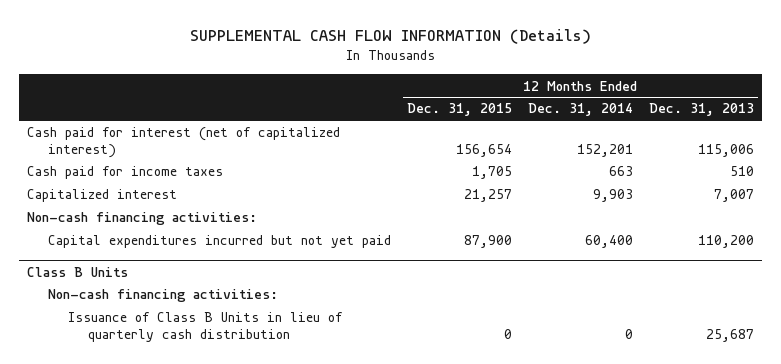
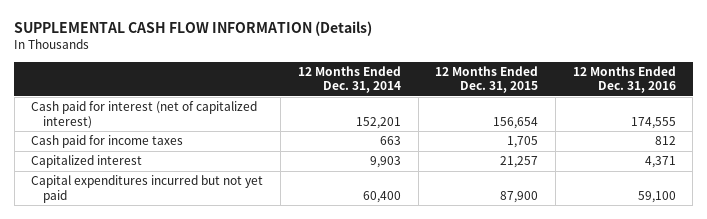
[648,103,754,117] Dec. 31, 2013 -> none
none -> [572,65,676,94] 12 Months Ended Dec. 31, 2016
[27,212,258,226] Non-cash financing activities: -> none
[27,266,129,277] Class B Units -> none
[47,289,278,303] Non-cash financing activities: -> none
[67,312,343,342] Issuance of Class B Units in lieu of quarterly cash distribution -> none

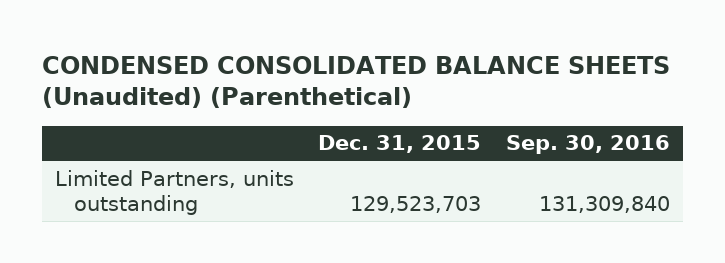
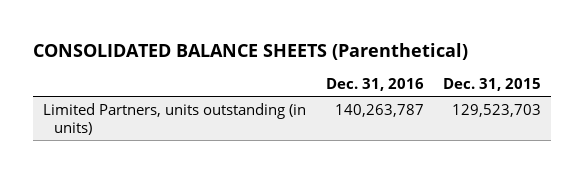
[42,55,671,109] CONDENSED CONSOLIDATED BALANCE SHEETS (Unaudited) (Parenthetical) -> [33,42,469,60] CONSOLIDATED BALANCE SHEETS (Parenthetical)
[506,135,671,155] Sep. 30, 2016 -> none
none -> [325,78,424,92] Dec. 31, 2016
[54,169,294,215] Limited Partners, units outstanding -> [43,102,307,136] Limited Partners, units outstanding (in units)

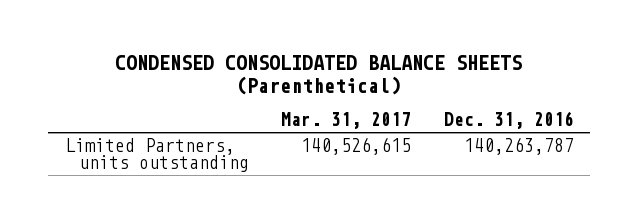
[33,42,469,60] CONSOLIDATED BALANCE SHEETS (Parenthetical) -> [115,55,523,95] CONDENSED CONSOLIDATED BALANCE SHEETS (Parenthetical)
[443,78,542,92] Dec. 31, 2015 -> none
none -> [281,112,412,130] Mar. 31, 2017
[43,102,307,136] Limited Partners, units outstanding (in units) -> [64,138,249,173] Limited Partners, units outstanding

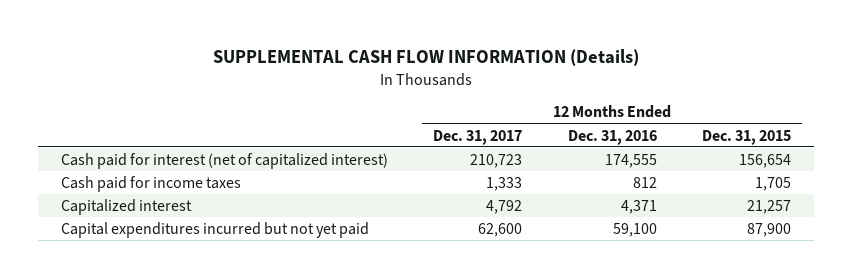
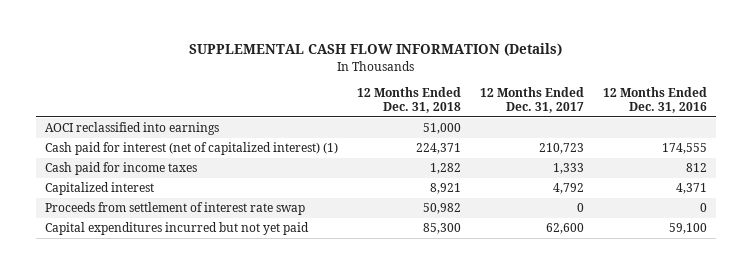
[702,129,792,145] Dec. 31, 2015 -> none
none -> [357,86,462,114] 12 Months Ended Dec. 31, 2018
none -> [45,122,220,136] AOCI reclassified into earnings
[61,152,389,169] Cash paid for interest (net of capitalized interest) -> [45,142,339,156] Cash paid for interest (net of capitalized interest) (1)
none -> [45,202,306,216] Proceeds from settlement of interest rate swap

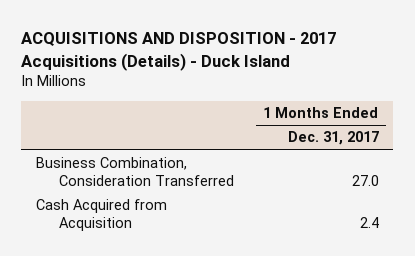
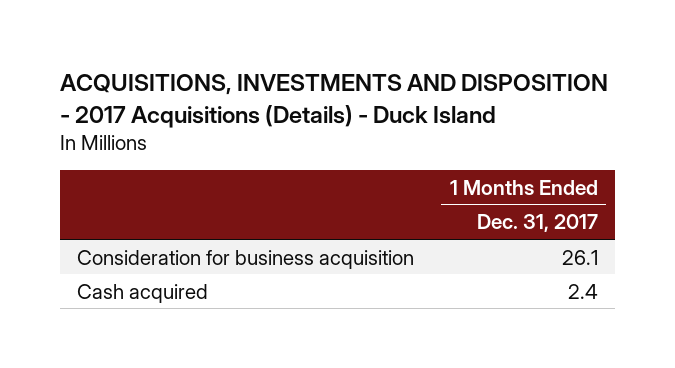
[21,31,337,71] ACQUISITIONS AND DISPOSITION - 2017 Acquisitions (Details) - Duck Island -> [59,74,608,128] ACQUISITIONS, INVESTMENTS AND DISPOSITION - 2017 Acquisitions (Details) - Duck Island
[36,157,234,187] Business Combination, Consideration Transferred -> [77,249,415,269] Consideration for business acquisition
[351,175,379,187] 27.0 -> [561,249,598,265] 26.1
[36,199,168,232] Cash Acquired from Acquisition -> [77,283,209,303] Cash acquired

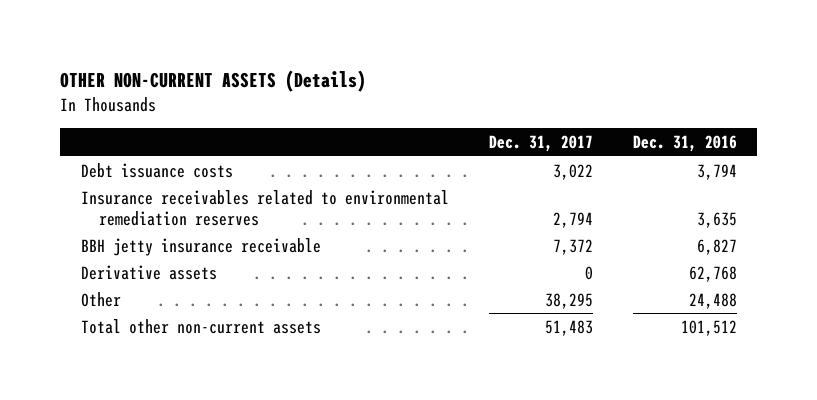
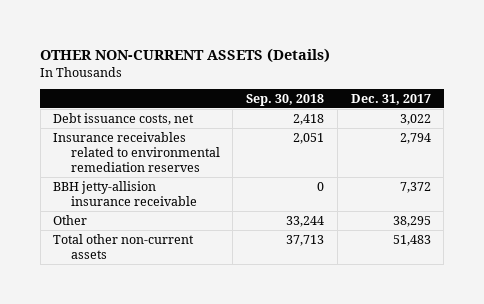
[632,135,737,153] Dec. 31, 2016 -> none
none -> [246,94,325,107] Sep. 30, 2018
[80,162,233,178] Debt issuance costs -> [53,112,195,125] Debt issuance costs, net
[80,264,217,280] Derivative assets -> none
[80,237,321,256] BBH jetty insurance receivable -> [53,180,197,207] BBH jetty-allision insurance receivable

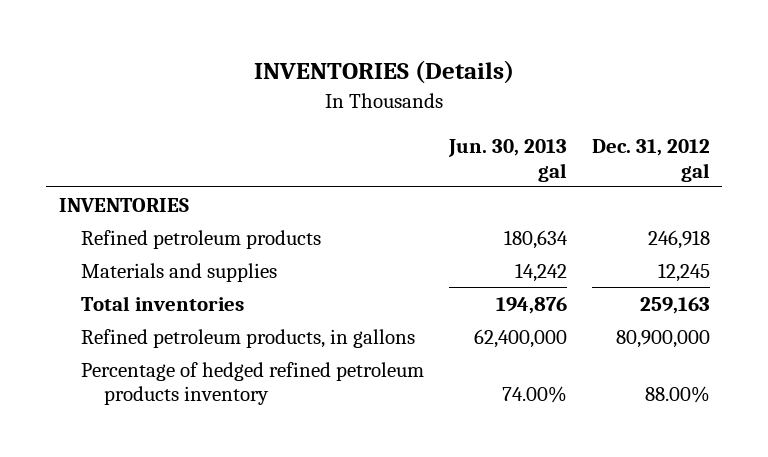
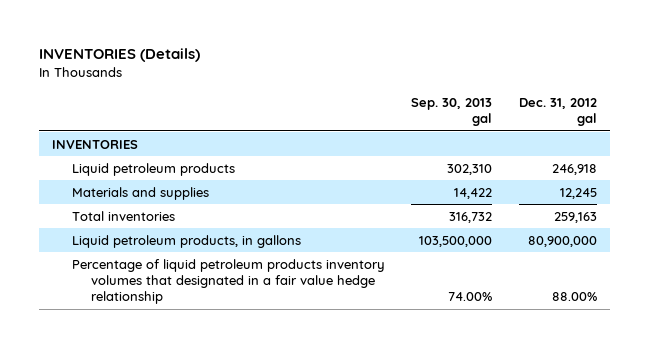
[447,138,567,182] Jun. 30, 2013 gal -> none
none -> [411,98,493,127] Sep. 30, 2013 gal
[81,229,322,249] Refined petroleum products -> [71,162,235,176] Liquid petroleum products
[81,328,416,348] Refined petroleum products, in gallons -> [71,234,301,248] Liquid petroleum products, in gallons
[81,361,425,406] Percentage of hedged refined petroleum products inventory -> [71,258,385,305] Percentage of liquid petroleum products inventory volumes that designated in a fair value hedge relationship

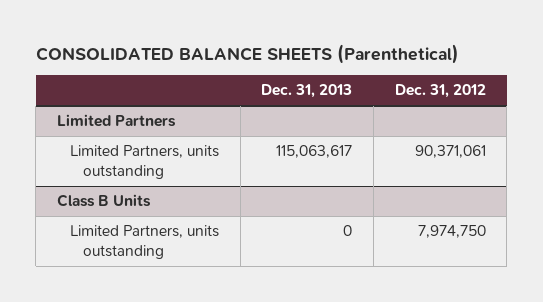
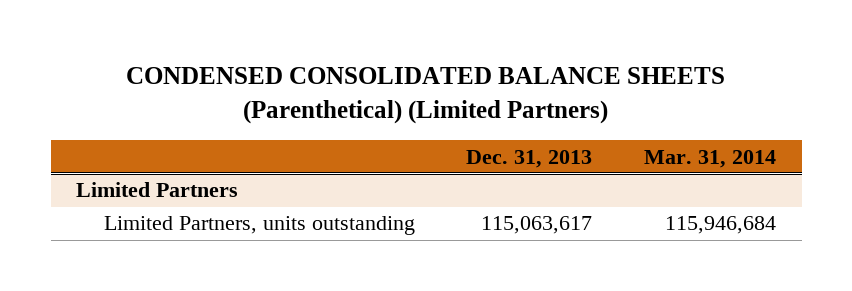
[35,43,459,64] CONSOLIDATED BALANCE SHEETS (Parenthetical) -> [126,67,726,125] CONDENSED CONSOLIDATED BALANCE SHEETS (Parenthetical) (Limited Partners)
[394,84,486,99] Dec. 31, 2012 -> none
none -> [644,149,777,168] Mar. 31, 2014
[56,194,151,208] Class B Units -> none
[69,225,219,259] Limited Partners, units outstanding -> none

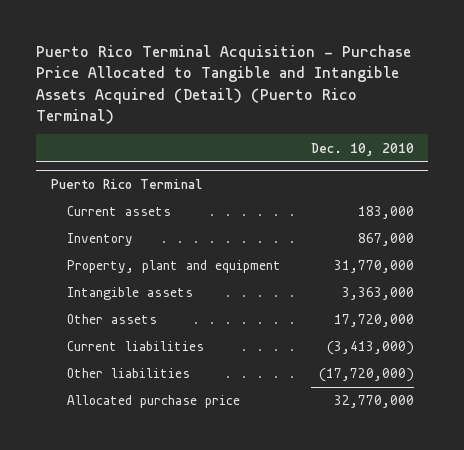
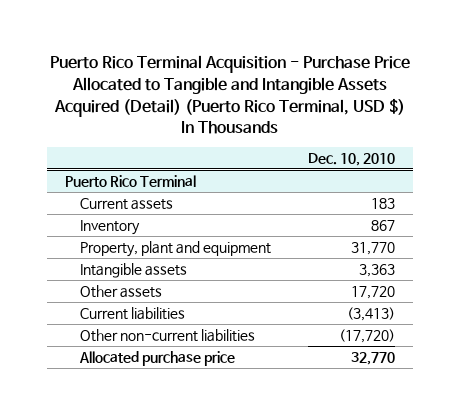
[36,45,412,124] Puerto Rico Terminal Acquisition - Purchase Price Allocated to Tangible and Intangible Assets Acquired (Detail) (Puerto Rico Terminal) -> [49,55,410,135] Puerto Rico Terminal Acquisition - Purchase Price Allocated to Tangible and Intangible Assets Acquired (Detail) (Puerto Rico Terminal, USD $) In Thousands
[357,206,414,220] 183,000 -> [370,197,395,209] 183
[357,233,414,247] 867,000 -> [370,219,395,231] 867
[333,260,414,274] 31,770,000 -> [350,241,395,255] 31,770
[341,287,414,301] 3,363,000 -> [358,263,395,277] 3,363
[333,314,414,328] 17,720,000 -> [350,285,395,299] 17,720
[326,341,414,356] (3,413,000) -> [346,306,395,321] (3,413)
[67,368,191,379] Other liabilities -> [80,328,256,342] Other non-current liabilities
[318,368,414,383] (17,720,000) -> [338,328,395,343] (17,720)
[333,395,414,409] 32,770,000 -> [350,351,395,365] 32,770

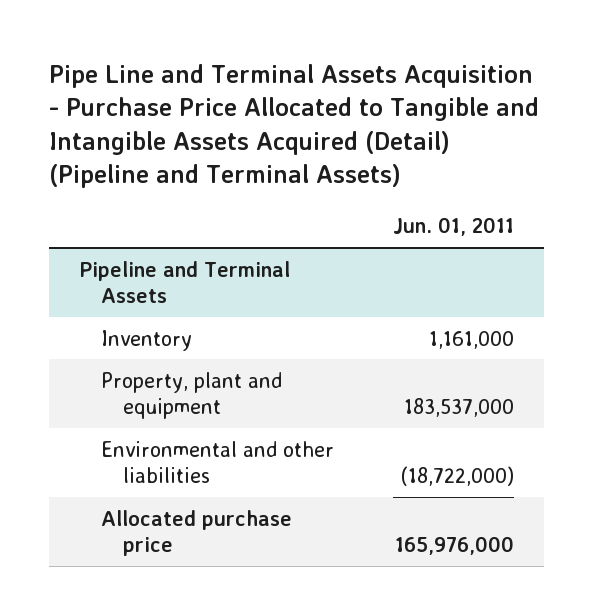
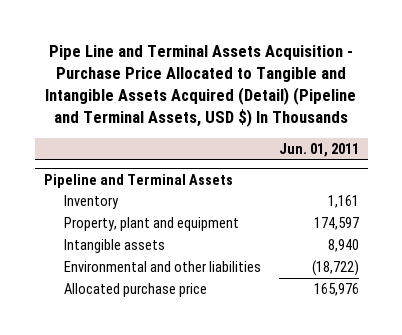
[49,63,540,189] Pipe Line and Terminal Assets Acquisition - Purchase Price Allocated to Tangible and Intangible Assets Acquired (Detail) (Pipeline and Terminal Assets) -> [45,45,357,128] Pipe Line and Terminal Assets Acquisition - Purchase Price Allocated to Tangible and Intangible Assets Acquired (Detail) (Pipeline and Terminal Assets, USD $) In Thousands
[429,330,515,349] 1,161,000 -> [327,194,359,208] 1,161
[404,398,515,418] 183,537,000 -> [313,216,359,230] 174,597
none -> [63,238,165,253] Intangible assets
[401,466,515,487] (18,722,000) -> [311,259,359,276] (18,722)
[395,536,515,556] 165,976,000 -> [313,282,359,296] 165,976

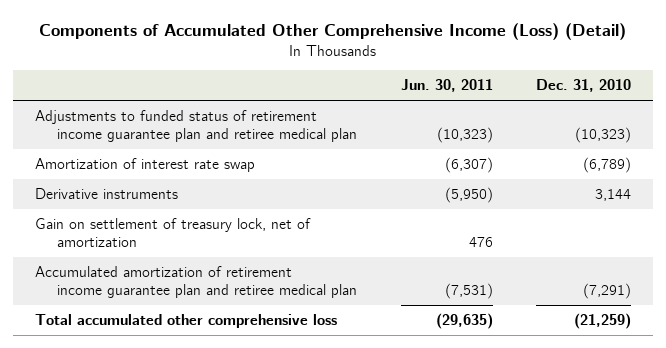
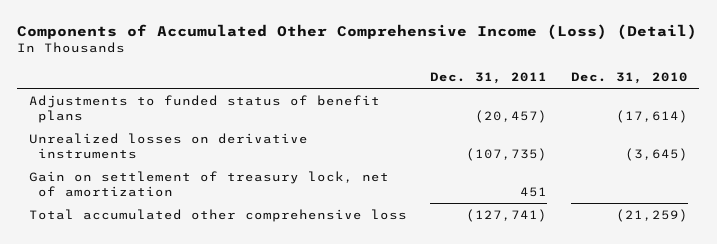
[400,79,493,93] Jun. 30, 2011 -> none
none -> [430,71,548,84] Dec. 31, 2011
[34,158,255,173] Amortization of interest rate swap -> none
[34,110,358,143] Adjustments to funded status of retirement income guarantee plan and retiree medical plan -> [29,95,381,123] Adjustments to funded status of benefit plans
[575,127,632,144] (10,323) -> [615,109,688,123] (17,614)
[34,188,178,200] Derivative instruments -> [29,133,309,159] Unrealized losses on derivative instruments
[595,189,632,202] 3,144 -> [624,147,688,161] (3,645)
[34,266,358,299] Accumulated amortization of retirement income guarantee plan and retiree medical plan -> none

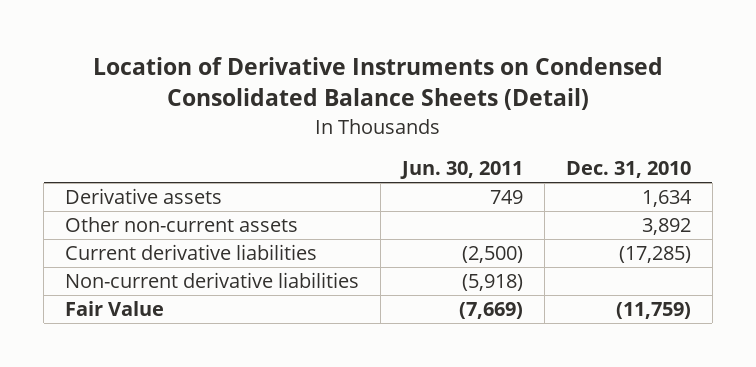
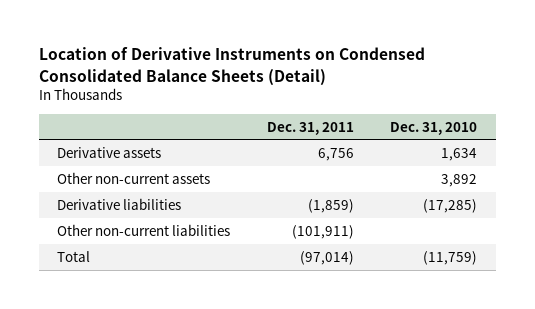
[399,161,523,180] Jun. 30, 2011 -> none
none -> [266,121,354,135] Dec. 31, 2011
[65,244,318,261] Current derivative liabilities -> [57,197,182,210] Derivative liabilities
[65,272,360,289] Non-current derivative liabilities -> [57,223,231,236] Other non-current liabilities
[65,301,165,317] Fair Value -> [57,250,91,262] Total

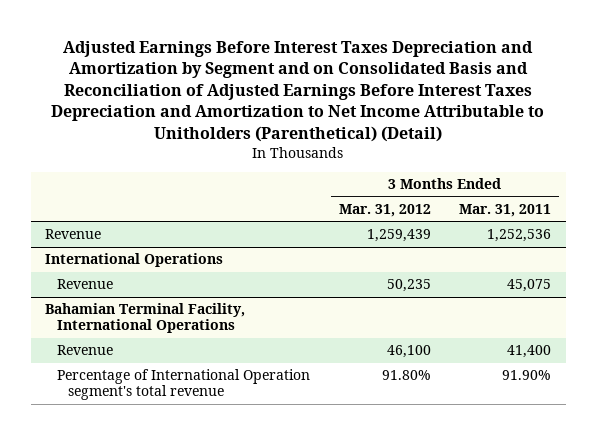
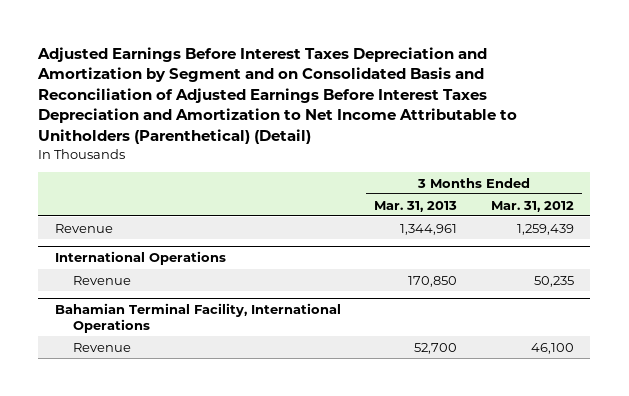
[459,203,552,217] Mar. 31, 2011 -> none
none -> [374,200,458,212] Mar. 31, 2013
[56,369,310,401] Percentage of International Operation segment's total revenue -> none

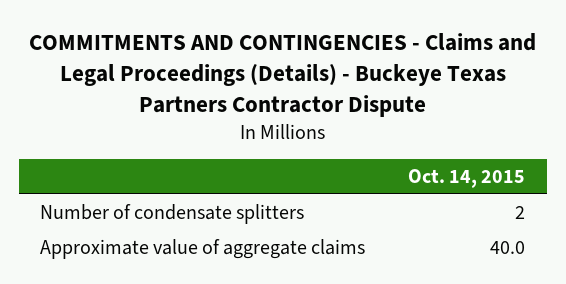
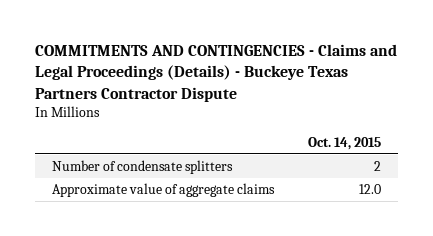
[490,240,526,254] 40.0 -> [358,184,381,195] 12.0

